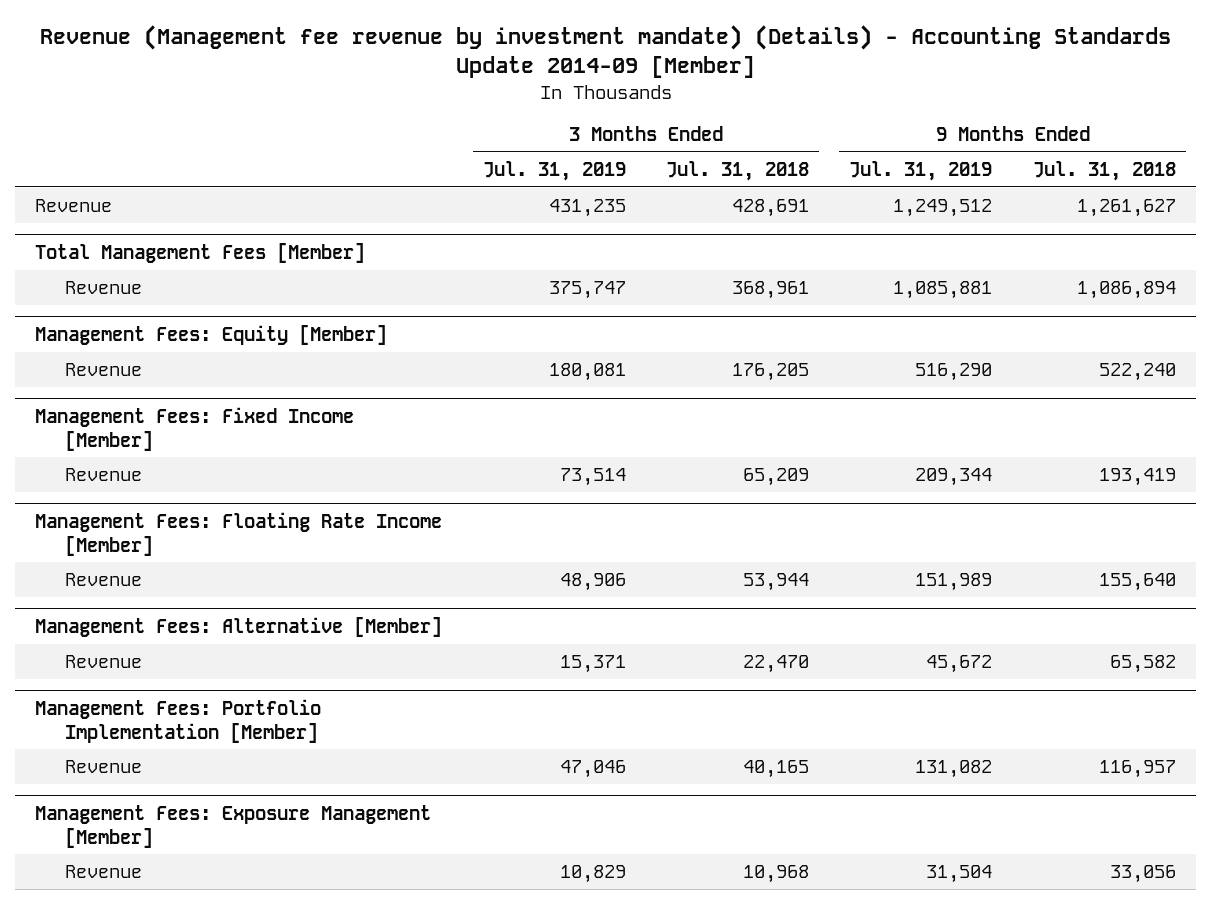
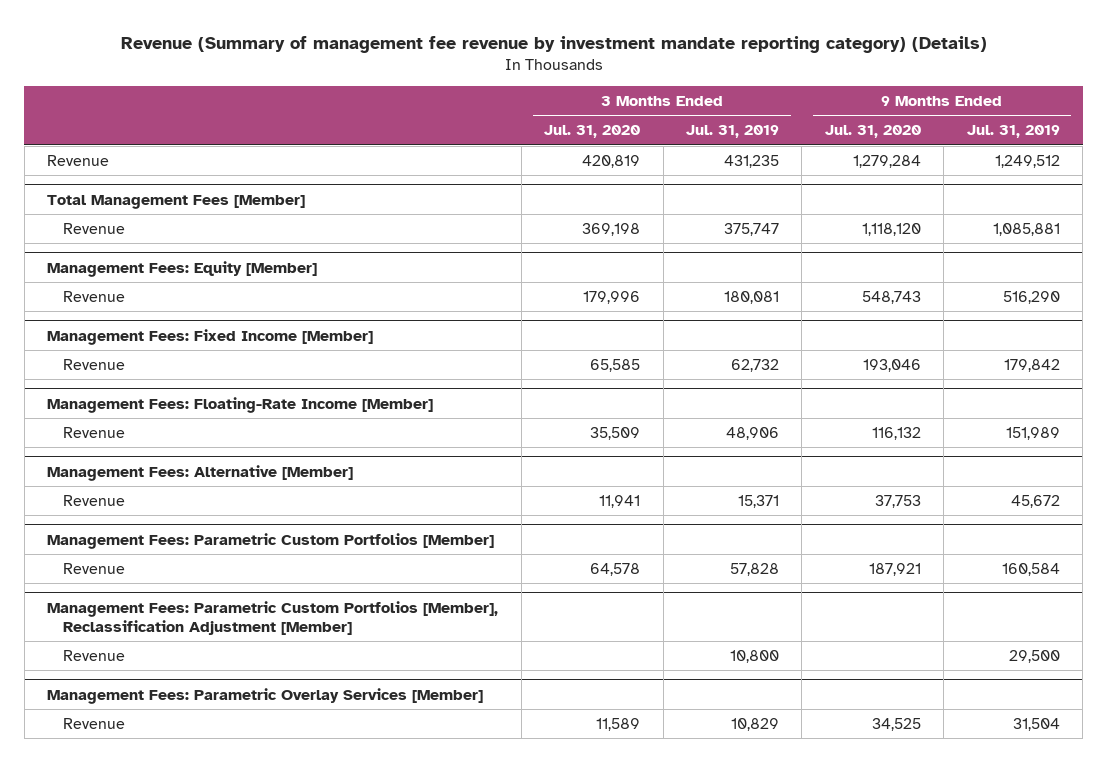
[39,25,1171,79] Revenue (Management fee revenue by investment mandate) (Details) - Accounting Standards Update 2014-09 [Member] -> [120,35,987,53] Revenue (Summary of management fee revenue by investment mandate reporting category) (Details)
[666,160,810,181] Jul. 31, 2018 -> none
[1032,160,1176,181] Jul. 31, 2018 -> none
none -> [544,125,641,139] Jul. 31, 2020
none -> [824,125,921,139] Jul. 31, 2020
[559,467,626,486] 73,514 -> [731,359,780,373] 62,732
[915,467,993,486] 209,344 -> [1003,359,1060,373] 179,842
[35,511,443,556] Management Fees: Floating Rate Income [Member] -> [47,396,434,413] Management Fees: Floating-Rate Income [Member]
[35,698,322,743] Management Fees: Portfolio Implementation [Member] -> [47,532,495,549] Management Fees: Parametric Custom Portfolios [Member]
[559,759,626,778] 47,046 -> [730,563,780,577] 57,828
[915,759,993,778] 131,082 -> [1001,563,1060,577] 160,584
none -> [47,600,499,635] Management Fees: Parametric Custom Portfolios [Member], Reclassification Adjustment [Member]
none -> [63,650,126,662] Revenue
[35,804,432,848] Management Fees: Exposure Management [Member] -> [47,687,484,704] Management Fees: Parametric Overlay Services [Member]

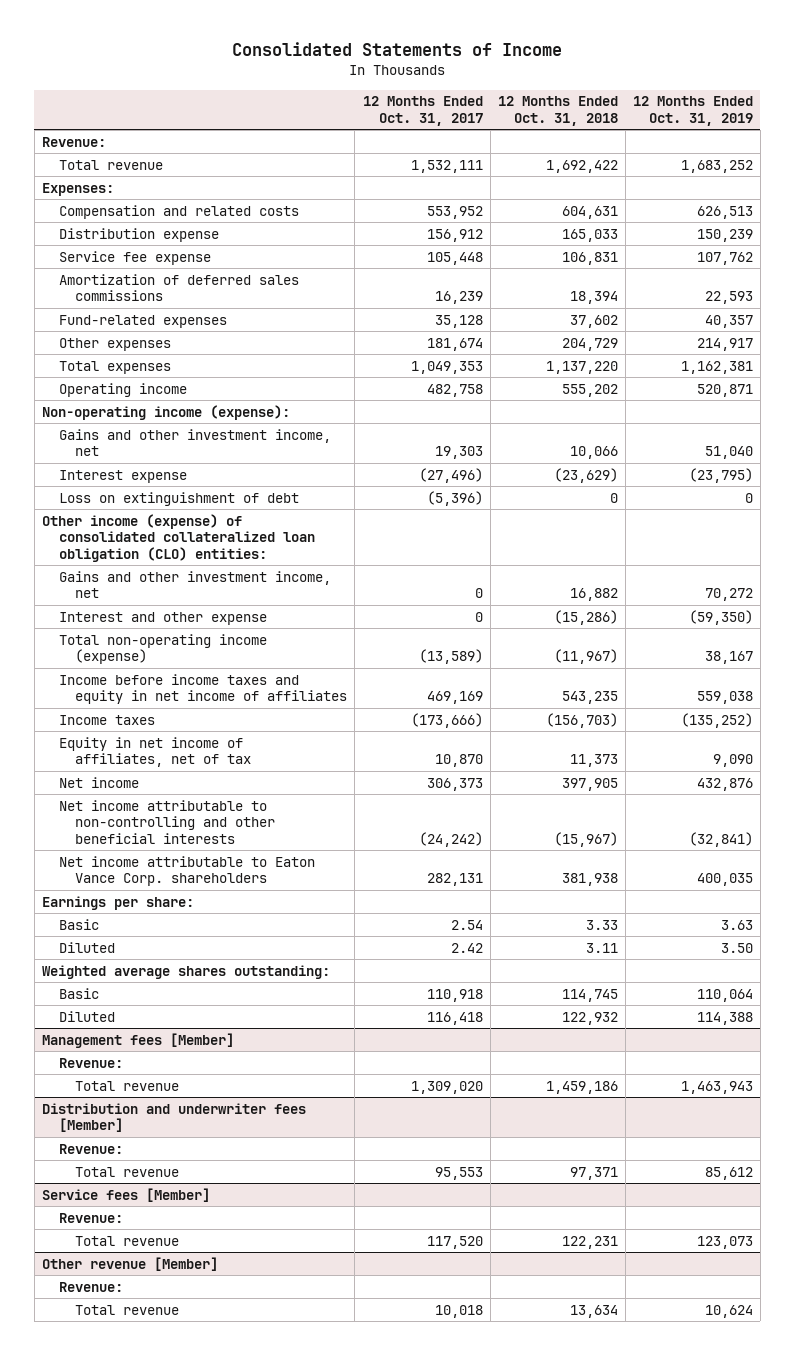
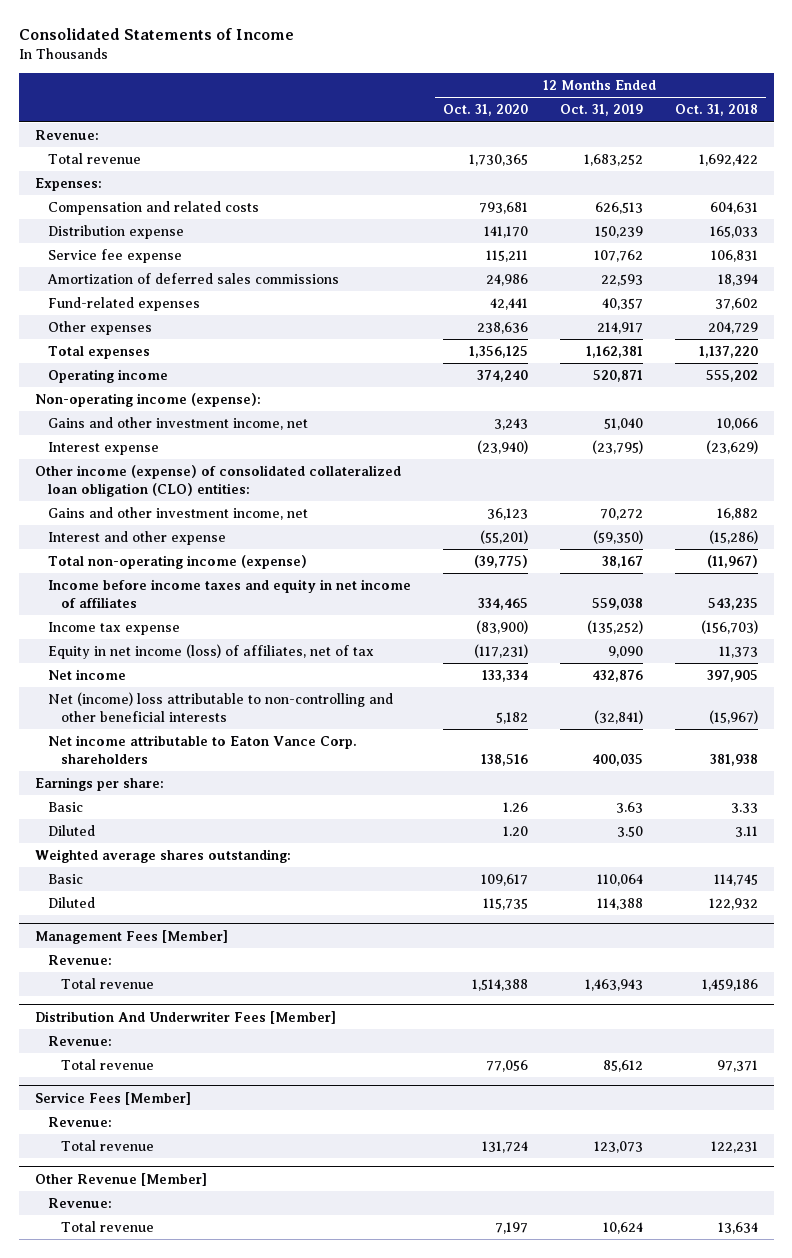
[362,96,483,126] 12 Months Ended Oct. 31, 2017 -> none
none -> [442,104,528,117] Oct. 31, 2020
[58,491,299,506] Loss on extinguishment of debt -> none
[58,714,155,725] Income taxes -> [47,622,180,636] Income tax expense
[58,736,252,768] Equity in net income of affiliates, net of tax -> [47,644,374,660] Equity in net income (loss) of affiliates, net of tax
[58,799,276,844] Net income attributable to non-controlling and other beneficial interests -> [47,692,393,722] Net (income) loss attributable to non-controlling and other beneficial interests
[41,1032,234,1048] Management fees [Member] -> [34,929,228,944] Management Fees [Member]
[41,1102,306,1133] Distribution and underwriter fees [Member] -> [34,1010,336,1024] Distribution And Underwriter Fees [Member]
[41,1187,210,1202] Service fees [Member] -> [34,1091,191,1105] Service Fees [Member]
[41,1256,218,1271] Other revenue [Member] -> [34,1172,207,1186] Other Revenue [Member]

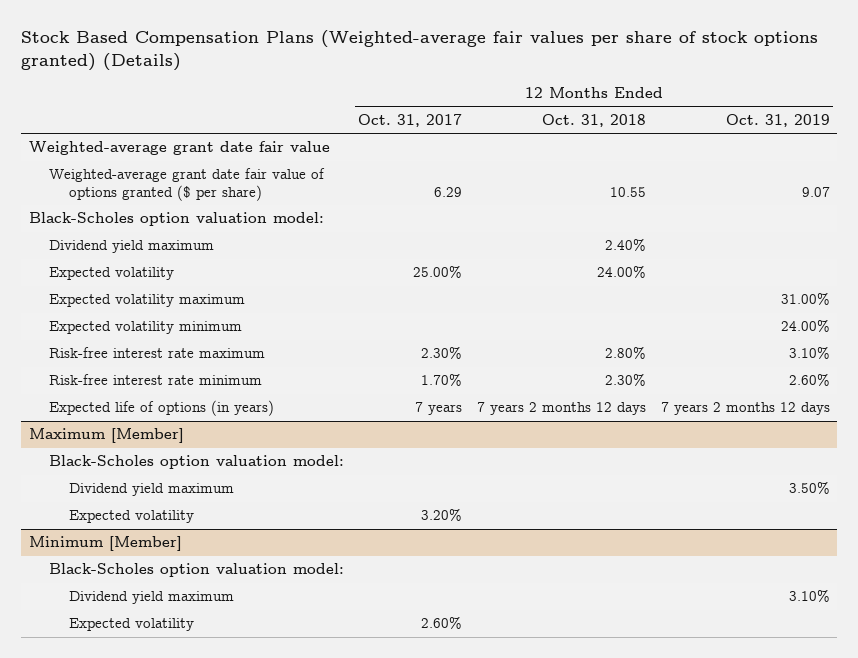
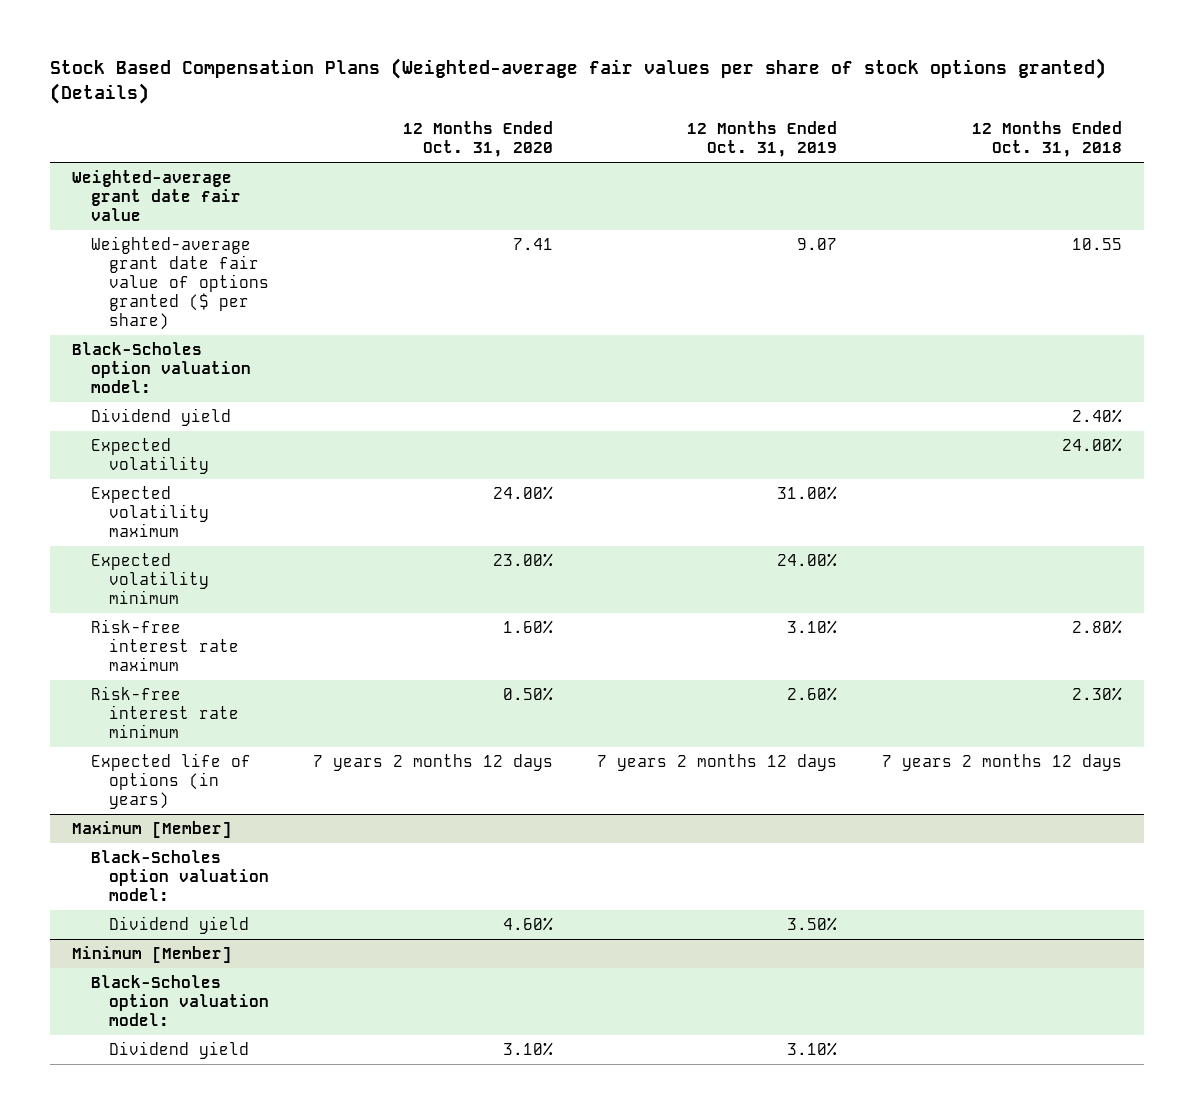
[358,113,463,127] Oct. 31, 2017 -> none
none -> [403,121,554,158] 12 Months Ended Oct. 31, 2020
[48,240,214,254] Dividend yield maximum -> [90,407,231,426] Dividend yield
[69,510,195,524] Expected volatility -> none
[69,483,235,497] Dividend yield maximum -> [108,915,249,934] Dividend yield
[69,618,195,632] Expected volatility -> none
[69,591,235,605] Dividend yield maximum -> [108,1040,249,1059] Dividend yield

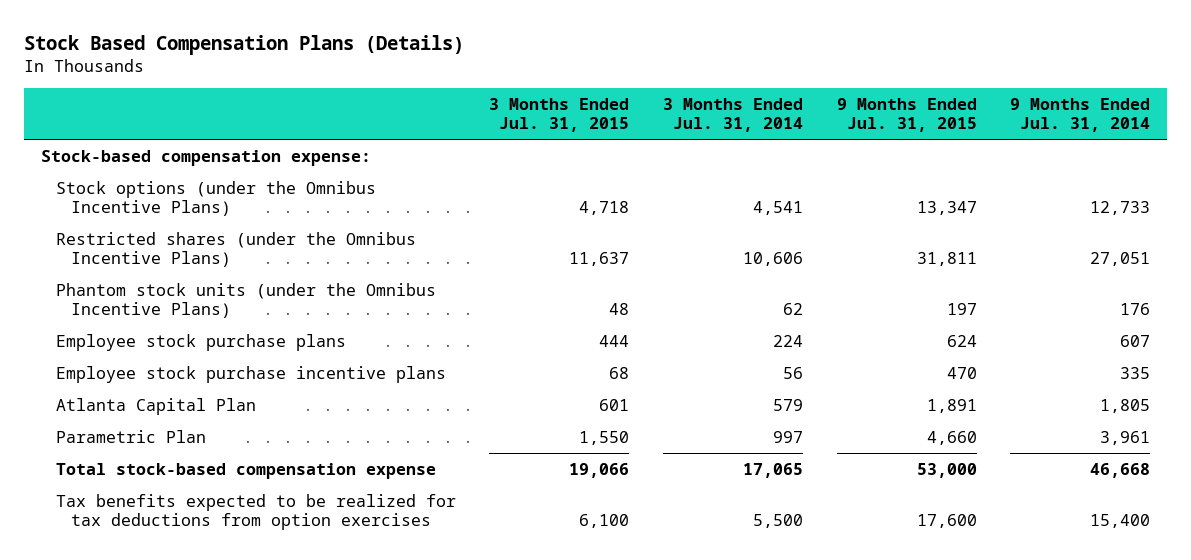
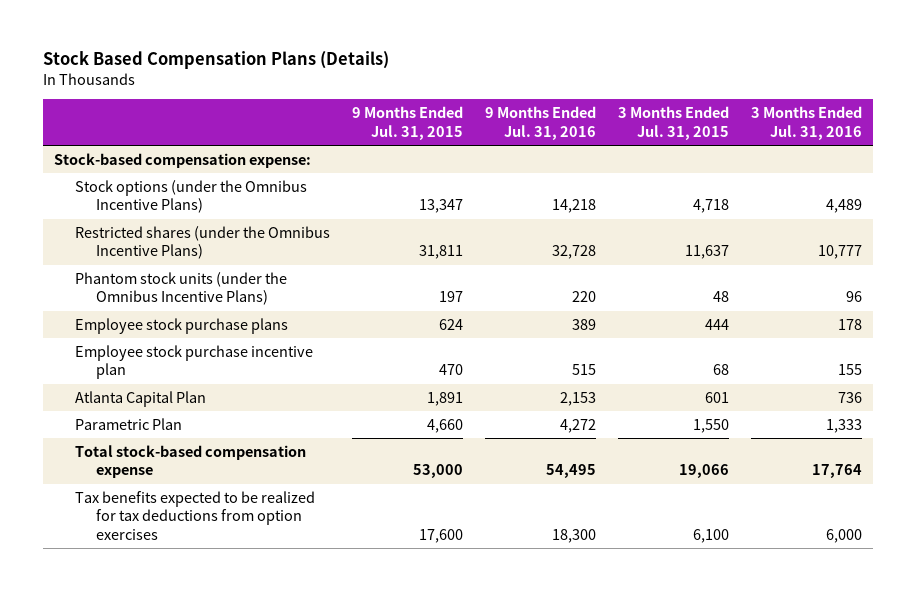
[662,97,803,133] 3 Months Ended Jul. 31, 2014 -> none
[1010,97,1151,133] 9 Months Ended Jul. 31, 2014 -> none
none -> [484,106,596,140] 9 Months Ended Jul. 31, 2016
none -> [750,106,862,140] 3 Months Ended Jul. 31, 2016
[55,365,446,383] Employee stock purchase incentive plans -> [74,344,313,380] Employee stock purchase incentive plan

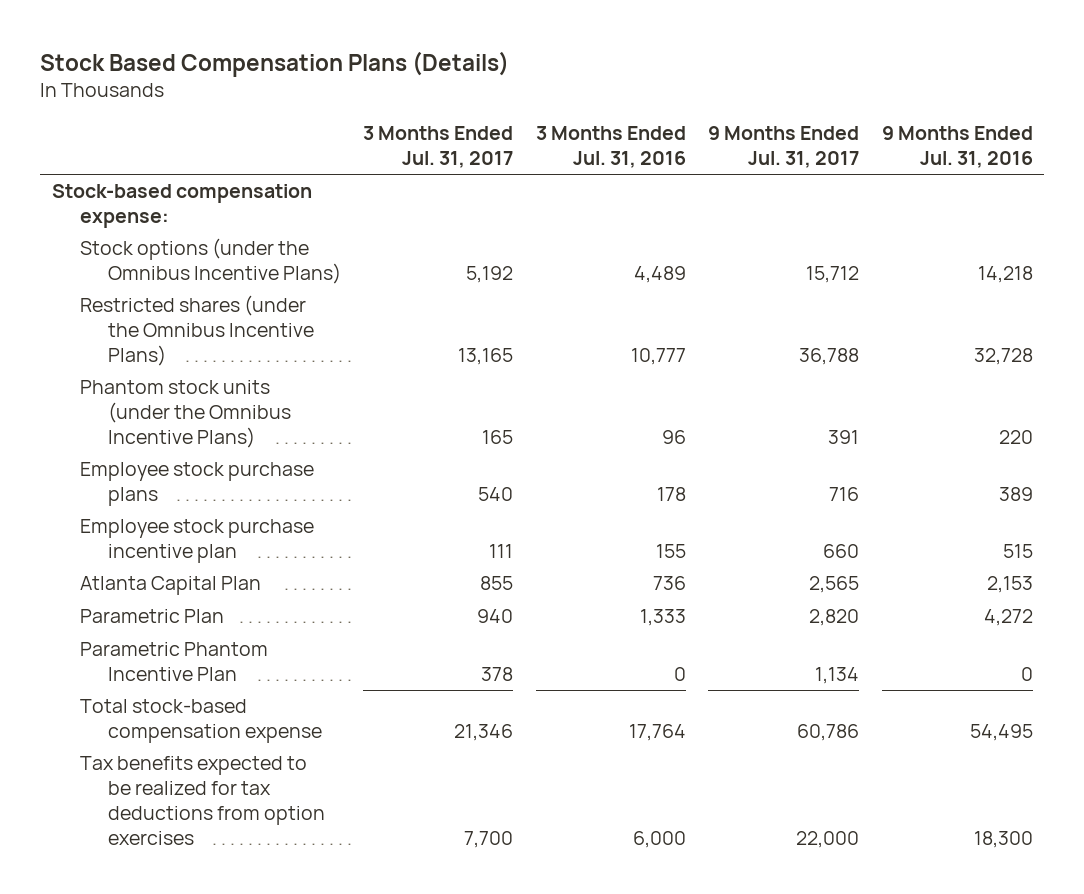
[351,106,463,140] 9 Months Ended Jul. 31, 2015 -> none
[617,106,729,140] 3 Months Ended Jul. 31, 2015 -> none
none -> [363,126,514,168] 3 Months Ended Jul. 31, 2017
none -> [708,126,860,168] 9 Months Ended Jul. 31, 2017
none -> [79,642,268,682] Parametric Phantom Incentive Plan

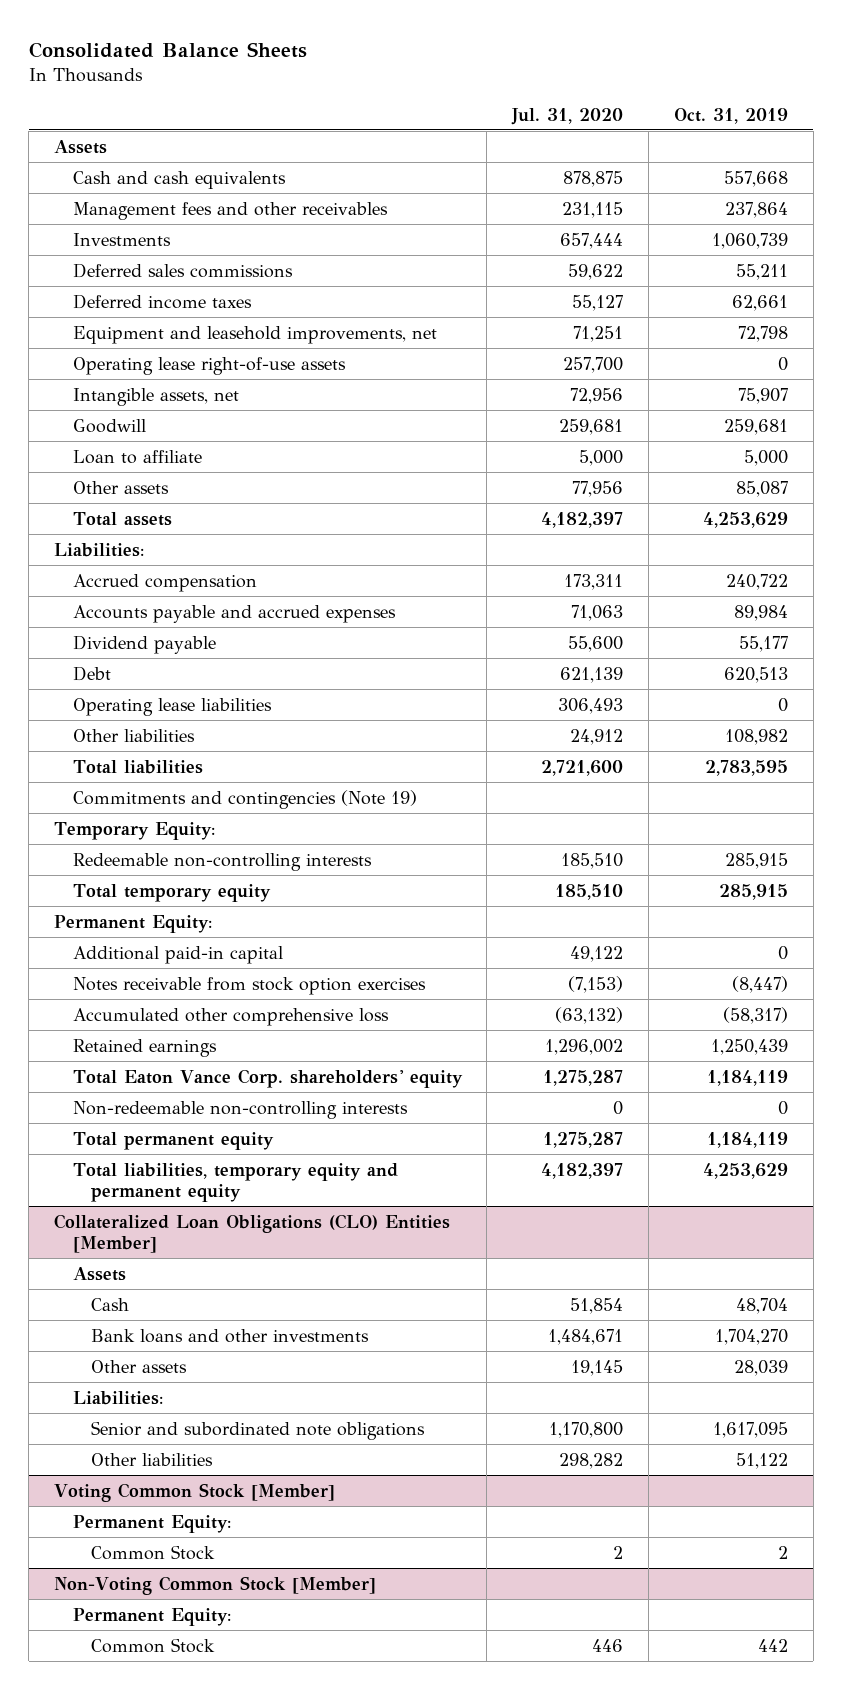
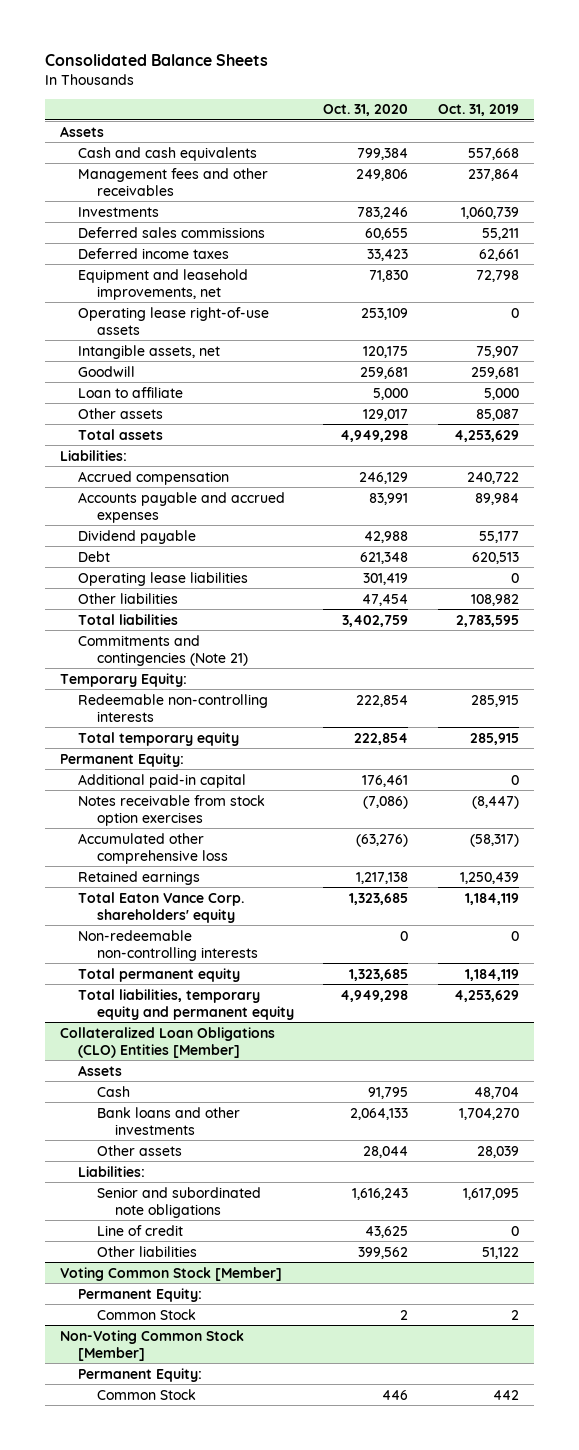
[511,107,624,125] Jul. 31, 2020 -> none
none -> [323,104,409,117] Oct. 31, 2020
[72,789,417,809] Commitments and contingencies (Note 19) -> [78,634,248,666] Commitments and contingencies (Note 21)
none -> [96,1224,183,1236] Line of credit

